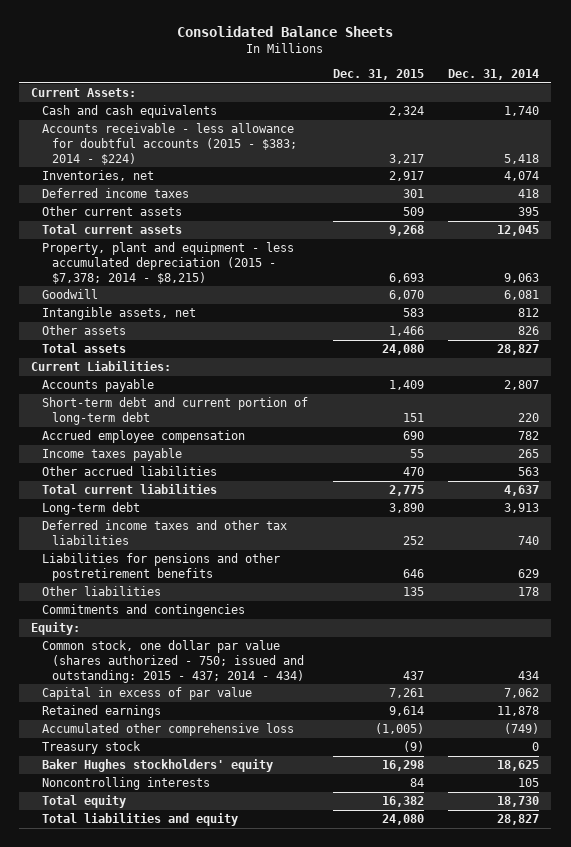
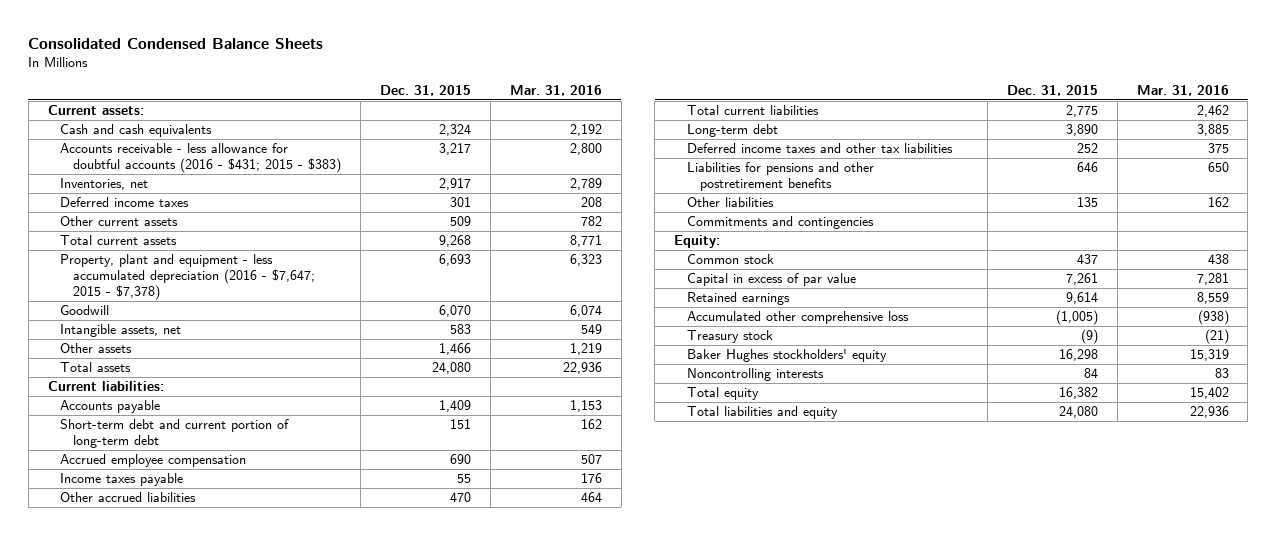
[177,26,394,38] Consolidated Balance Sheets -> [28,38,324,50] Consolidated Condensed Balance Sheets
[448,69,540,81] Dec. 31, 2014 -> none
none -> [509,84,602,96] Mar. 31, 2016
[31,88,137,98] Current Assets: -> [47,105,144,116] Current assets:
[41,123,298,165] Accounts receivable - less allowance for doubtful accounts (2015 - $383; 2014 - $224) -> [60,143,341,174] Accounts receivable - less allowance for doubtful accounts (2016 - $431; 2015 - $383)
[41,242,294,284] Property, plant and equipment - less accumulated depreciation (2015 - $7,378; 2014 - $8,215) -> [60,254,315,300] Property, plant and equipment - less accumulated depreciation (2016 - $7,647; 2015 - $7,378)
[31,361,172,372] Current Liabilities: -> [47,381,164,392] Current liabilities:
[41,640,305,683] Common stock, one dollar par value (shares authorized - 750; issued and outstanding: 2015 - 437; 2014 - 434) -> [687,254,775,265] Common stock

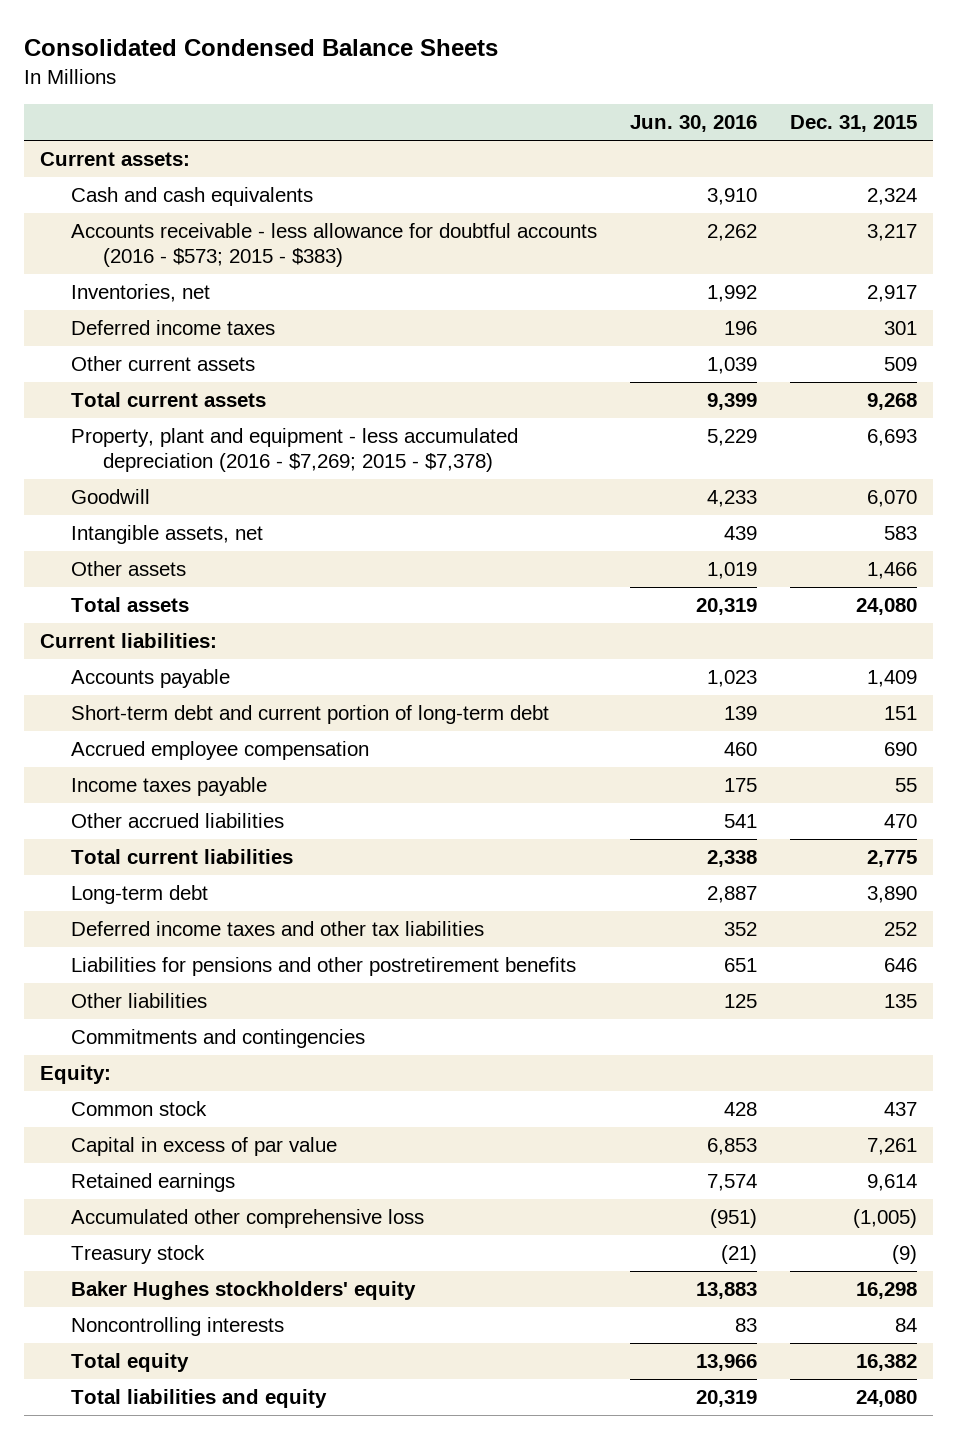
[509,84,602,96] Mar. 31, 2016 -> none
none -> [629,115,757,133] Jun. 30, 2016
[60,143,341,174] Accounts receivable - less allowance for doubtful accounts (2016 - $431; 2015 - $383) -> [71,223,598,268] Accounts receivable - less allowance for doubtful accounts (2016 - $573; 2015 - $383)
[60,254,315,300] Property, plant and equipment - less accumulated depreciation (2016 - $7,647; 2015 - $7,378) -> [71,428,519,473] Property, plant and equipment - less accumulated depreciation (2016 - $7,269; 2015 - $7,378)

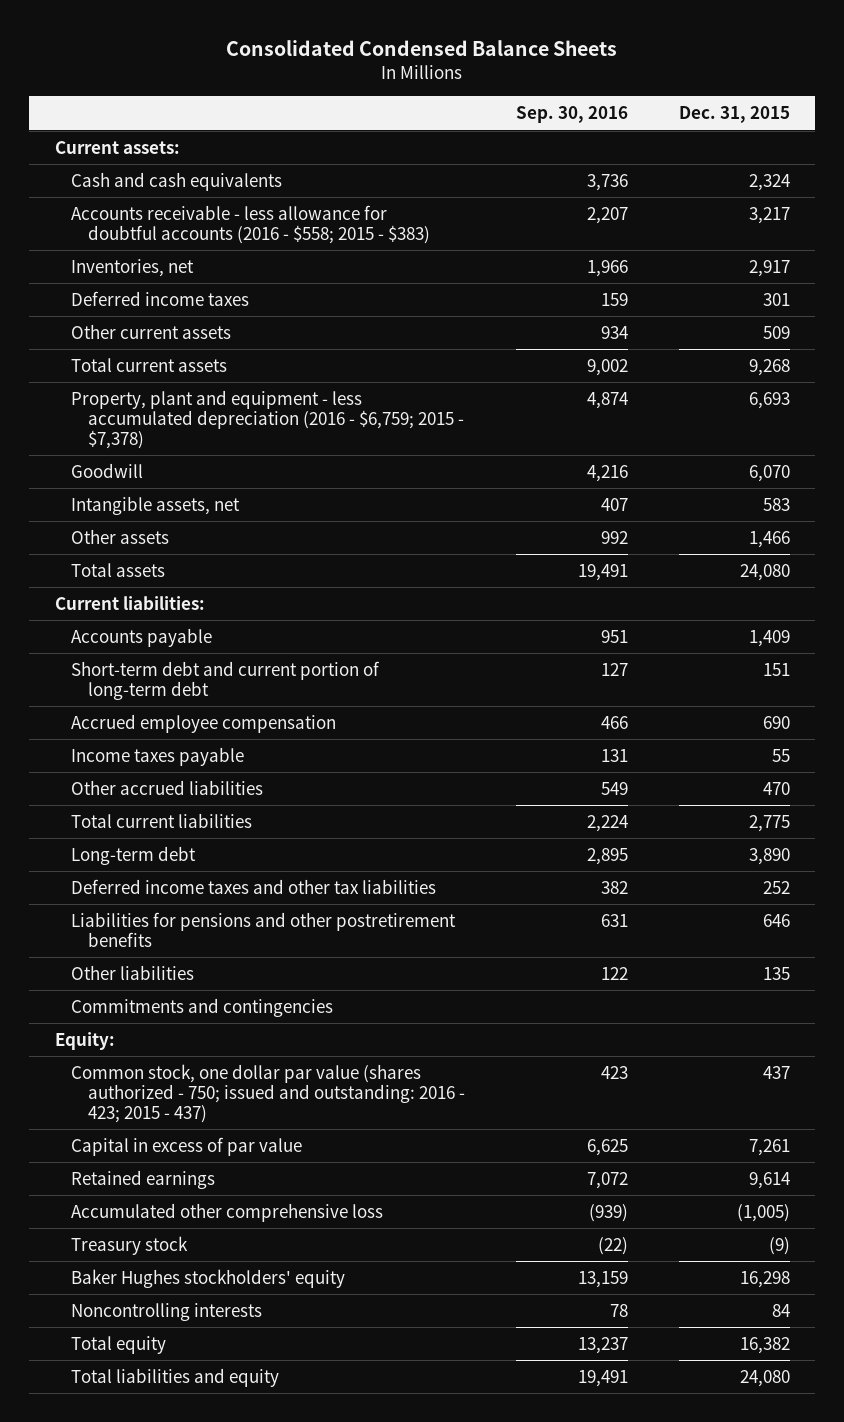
[629,115,757,133] Jun. 30, 2016 -> none
none -> [515,106,628,124] Sep. 30, 2016
[71,223,598,268] Accounts receivable - less allowance for doubtful accounts (2016 - $573; 2015 - $383) -> [71,204,431,244] Accounts receivable - less allowance for doubtful accounts (2016 - $558; 2015 - $383)
[71,428,519,473] Property, plant and equipment - less accumulated depreciation (2016 - $7,269; 2015 - $7,378) -> [71,389,465,449] Property, plant and equipment - less accumulated depreciation (2016 - $6,759; 2015 - $7,378)
[71,1101,208,1117] Common stock -> [71,1063,466,1123] Common stock, one dollar par value (shares authorized - 750; issued and outstanding: 2016 - 423; 2015 - 437)

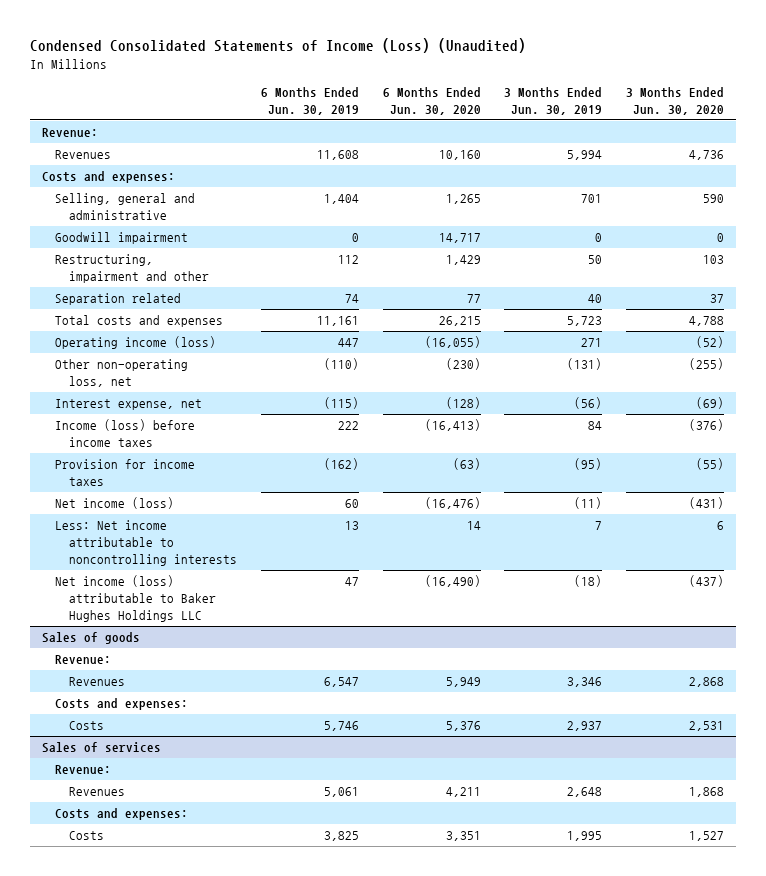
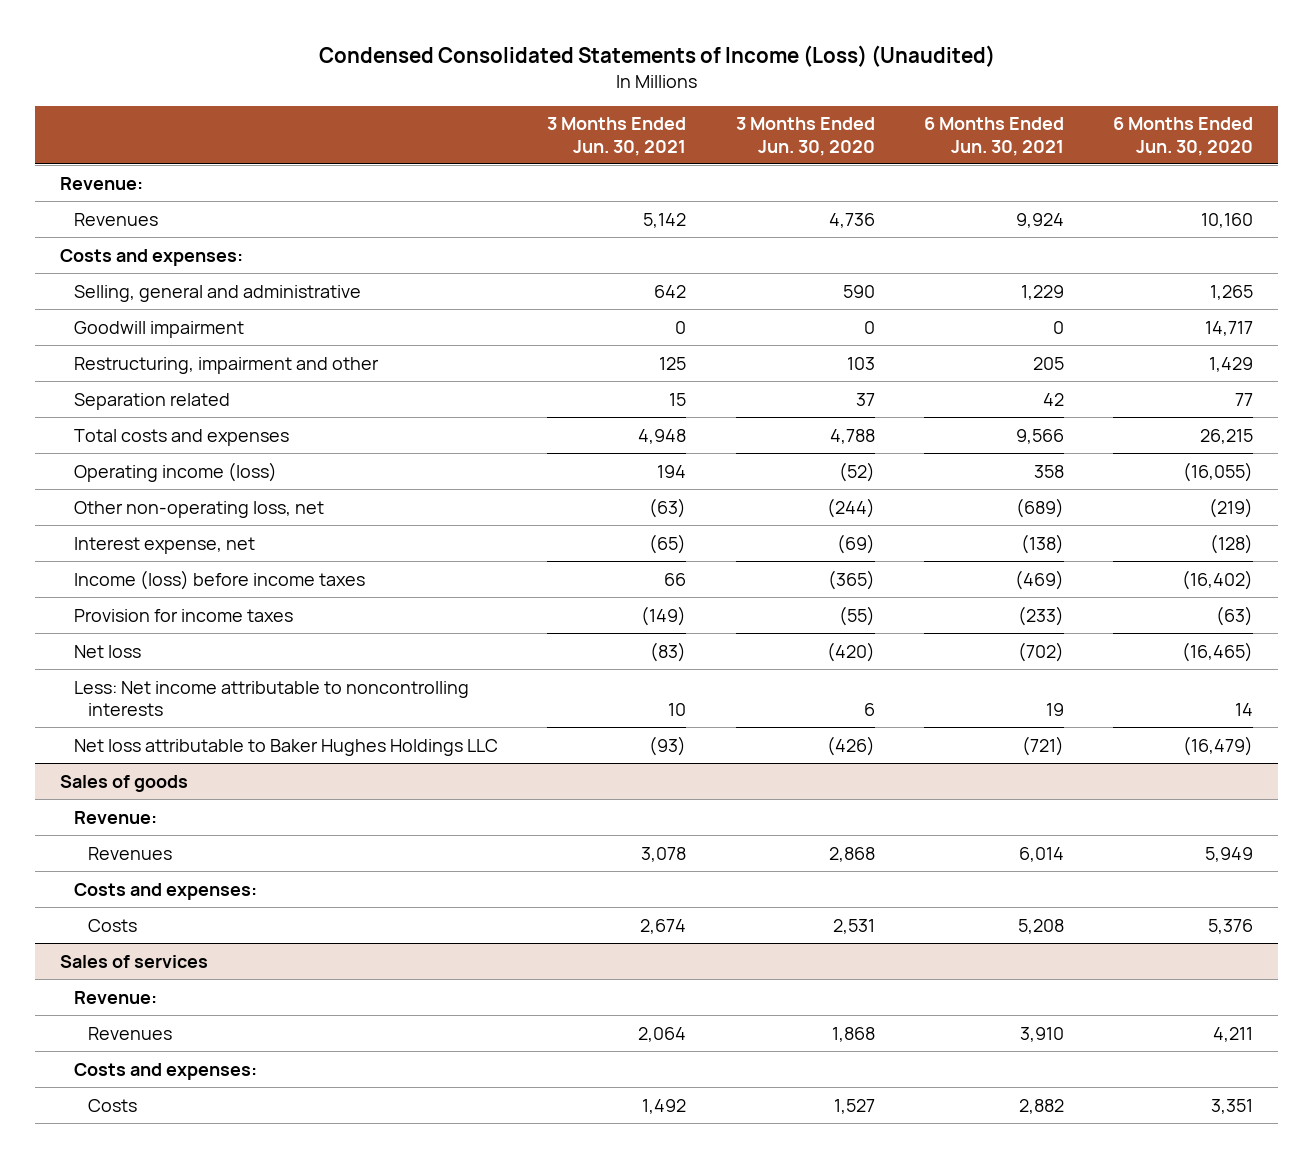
[260,87,359,116] 6 Months Ended Jun. 30, 2019 -> none
[504,87,603,116] 3 Months Ended Jun. 30, 2019 -> none
none -> [547,117,687,156] 3 Months Ended Jun. 30, 2021
none -> [924,117,1065,156] 6 Months Ended Jun. 30, 2021
[445,358,481,371] (230) -> [1209,497,1254,518] (219)
[689,358,725,371] (255) -> [826,497,875,518] (244)
[424,419,481,432] (16,413) -> [1182,569,1254,590] (16,402)
[689,419,725,432] (376) -> [827,569,875,590] (365)
[55,497,175,510] Net income (loss) -> [74,644,142,658] Net loss
[424,497,481,510] (16,476) -> [1182,641,1254,662] (16,465)
[689,497,725,510] (431) -> [826,641,875,662] (420)
[55,575,217,623] Net income (loss) attributable to Baker Hughes Holdings LLC -> [74,738,499,756] Net loss attributable to Baker Hughes Holdings LLC
[424,575,481,588] (16,490) -> [1183,735,1254,756] (16,479)
[689,575,725,588] (437) -> [826,735,875,756] (426)

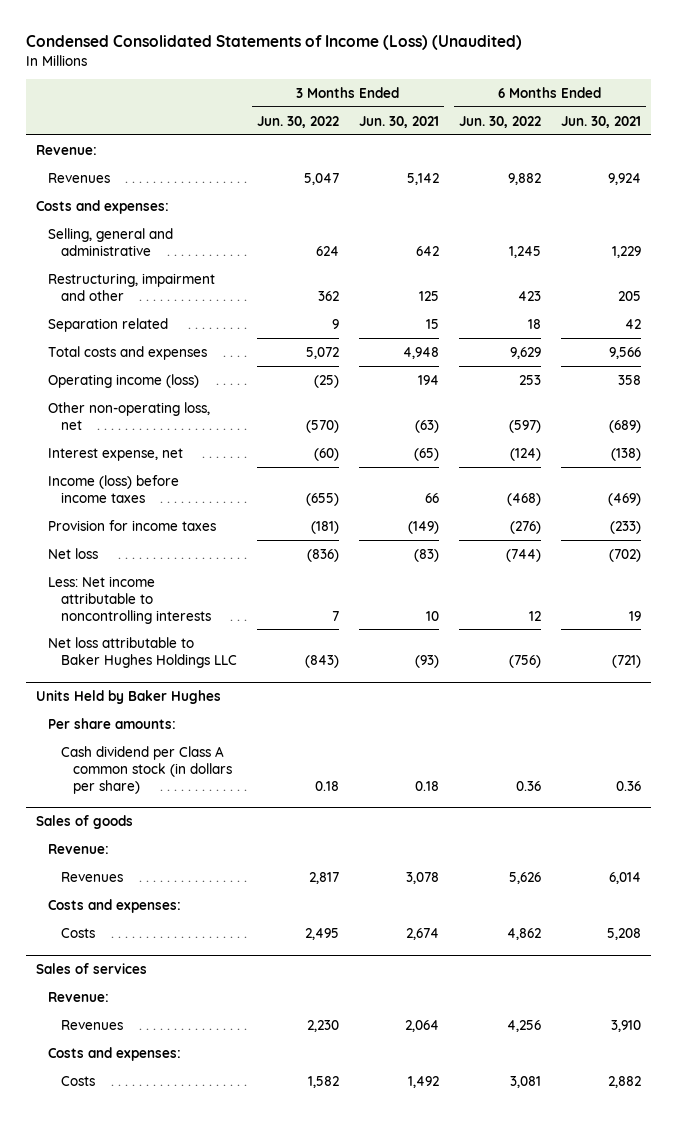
[735,117,875,156] 3 Months Ended Jun. 30, 2020 -> none
[1113,117,1254,156] 6 Months Ended Jun. 30, 2020 -> none
none -> [256,115,339,128] Jun. 30, 2022
none -> [458,115,541,128] Jun. 30, 2022
[74,320,245,338] Goodwill impairment -> none
none -> [35,690,221,705] Units Held by Baker Hughes
none -> [48,717,177,729] Per share amounts:
none -> [60,745,233,794] Cash dividend per Class A common stock (in dollars per share)

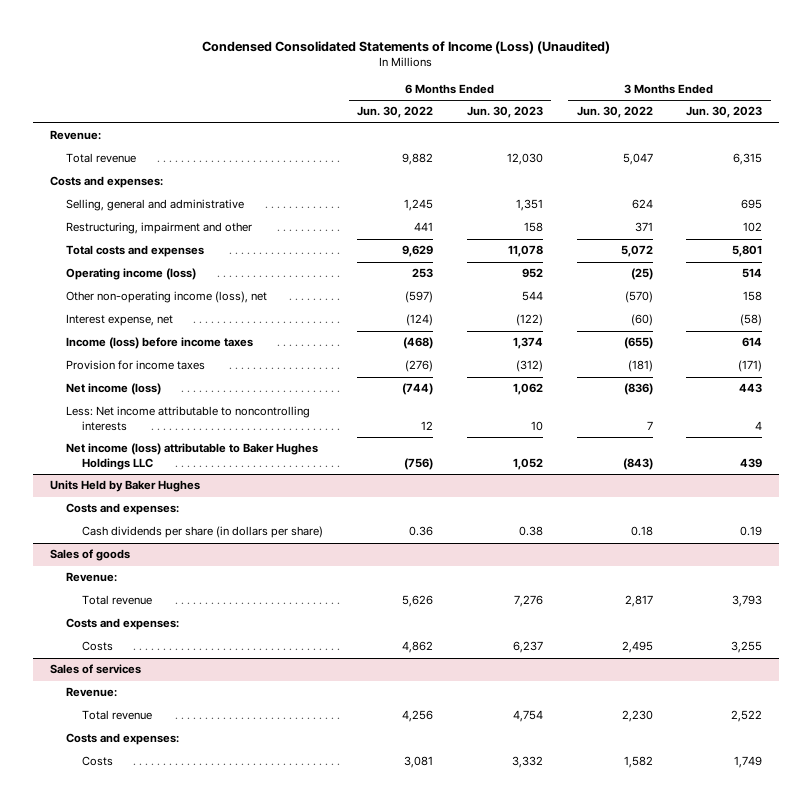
[358,115,439,128] Jun. 30, 2021 -> none
[560,115,641,128] Jun. 30, 2021 -> none
none -> [466,106,543,119] Jun. 30, 2023
none -> [686,106,763,119] Jun. 30, 2023
[48,172,111,183] Revenues -> [65,153,136,164] Total revenue
[48,317,169,332] Separation related -> none
[317,290,339,301] 362 -> [634,222,653,233] 371
[517,290,541,301] 423 -> [413,222,433,232] 441
[48,401,211,430] Other non-operating loss, net -> [65,291,267,304] Other non-operating income (loss), net
[48,547,99,559] Net loss -> [65,383,161,396] Net income (loss)
[48,636,237,668] Net loss attributable to Baker Hughes Holdings LLC -> [65,443,318,470] Net income (loss) attributable to Baker Hughes Holdings LLC
[48,717,177,729] Per share amounts: -> none
none -> [65,503,179,516] Costs and expenses:
[60,745,233,794] Cash dividend per Class A common stock (in dollars per share) -> [82,526,324,539] Cash dividends per share (in dollars per share)
[60,871,123,882] Revenues -> [82,595,153,606] Total revenue
[60,1019,123,1030] Revenues -> [82,710,153,721] Total revenue

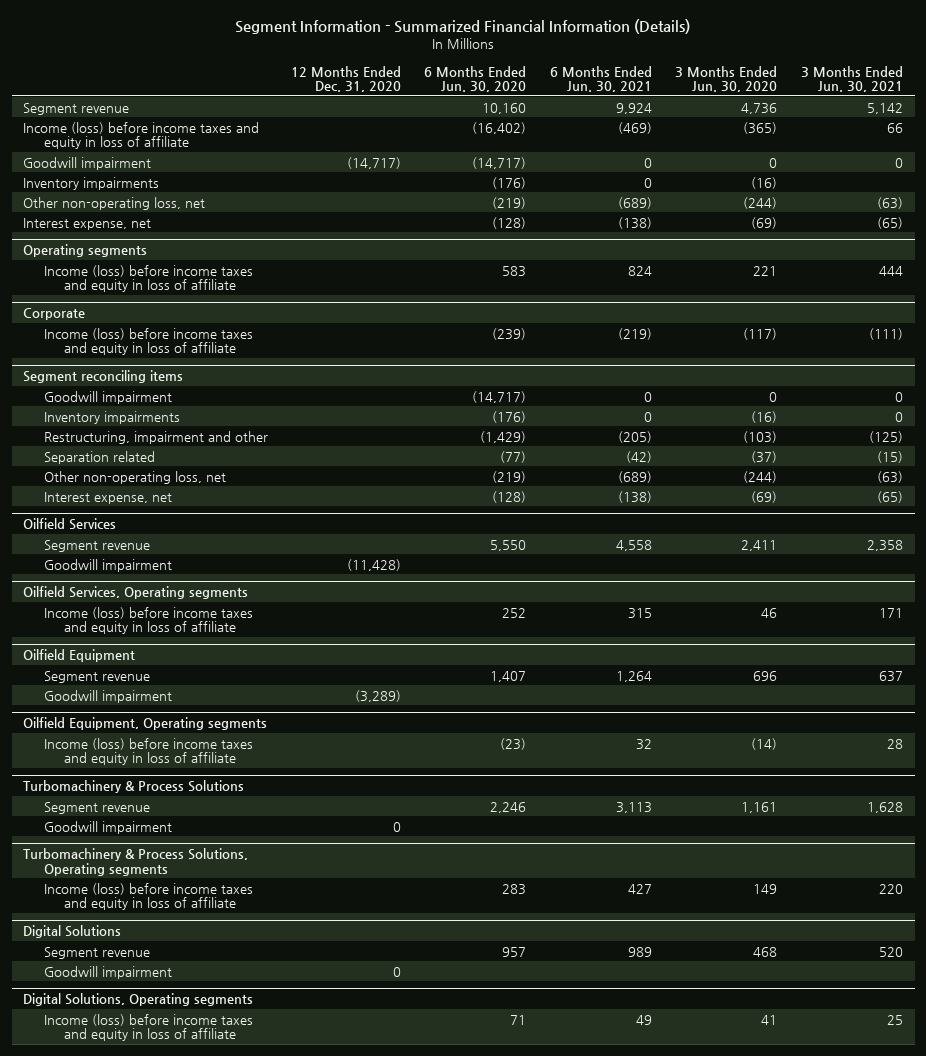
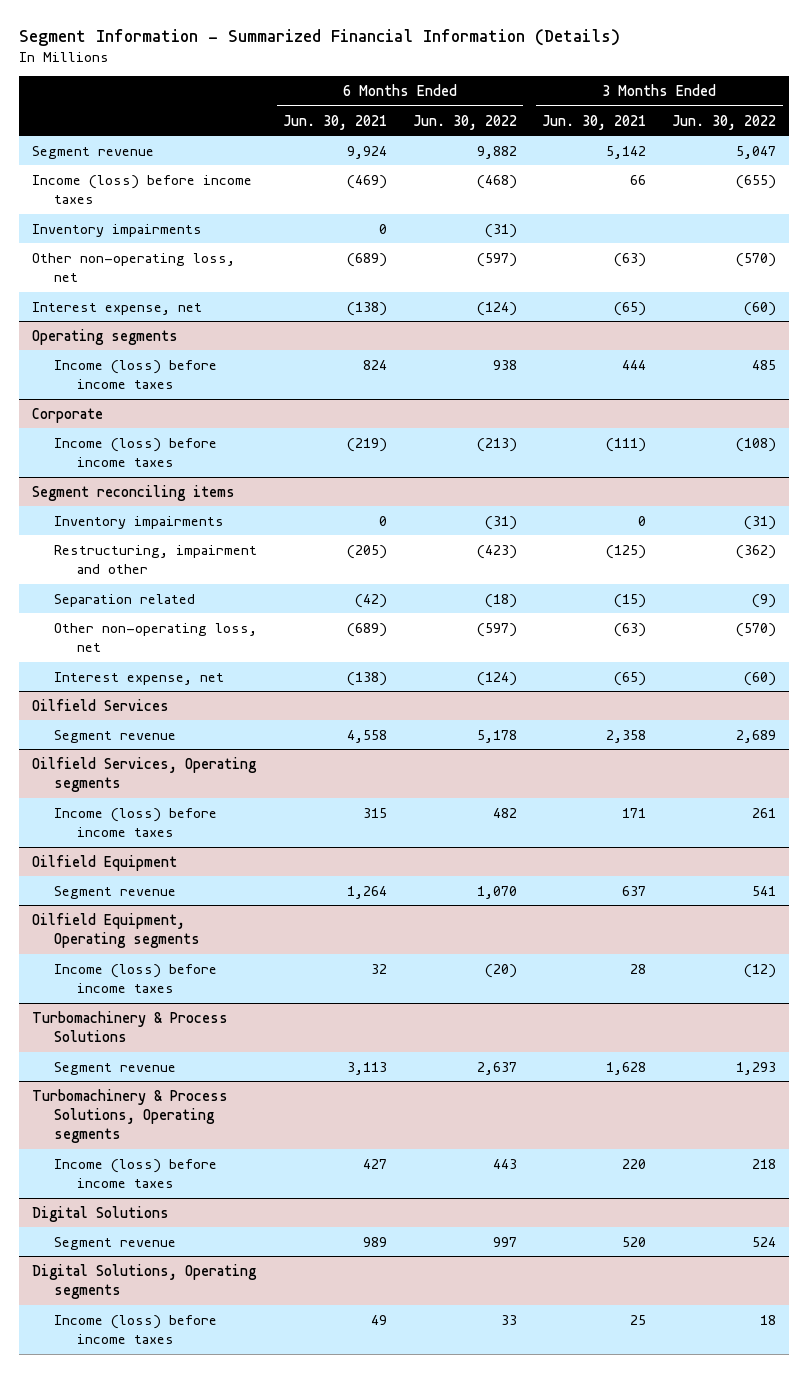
[291,65,402,93] 12 Months Ended Dec. 31, 2020 -> none
[424,65,527,93] 6 Months Ended Jun. 30, 2020 -> none
[675,65,778,93] 3 Months Ended Jun. 30, 2020 -> none
none -> [412,114,517,130] Jun. 30, 2022
none -> [672,114,777,130] Jun. 30, 2022
[23,156,152,170] Goodwill impairment -> none
[23,121,260,150] Income (loss) before income taxes and equity in loss of affiliate -> [31,174,252,204] Income (loss) before income taxes
[43,264,253,293] Income (loss) before income taxes and equity in loss of affiliate -> [54,359,218,389] Income (loss) before income taxes
[43,327,253,356] Income (loss) before income taxes and equity in loss of affiliate -> [54,437,218,467] Income (loss) before income taxes
[43,390,172,404] Goodwill impairment -> none
[43,558,172,572] Goodwill impairment -> none
[43,606,253,635] Income (loss) before income taxes and equity in loss of affiliate -> [54,807,218,837] Income (loss) before income taxes
[43,689,172,703] Goodwill impairment -> none
[43,737,253,766] Income (loss) before income taxes and equity in loss of affiliate -> [54,963,218,993] Income (loss) before income taxes
[43,820,172,834] Goodwill impairment -> none
[43,882,253,911] Income (loss) before income taxes and equity in loss of affiliate -> [54,1158,218,1188] Income (loss) before income taxes
[43,965,172,979] Goodwill impairment -> none
[43,1013,253,1042] Income (loss) before income taxes and equity in loss of affiliate -> [54,1314,218,1344] Income (loss) before income taxes

